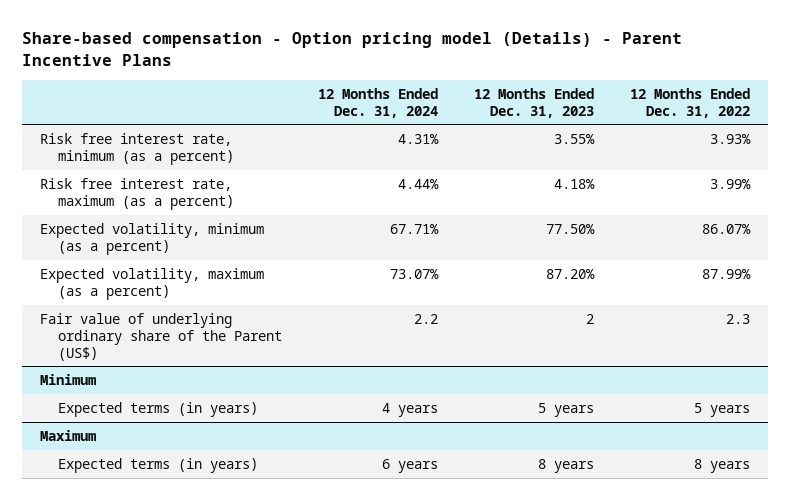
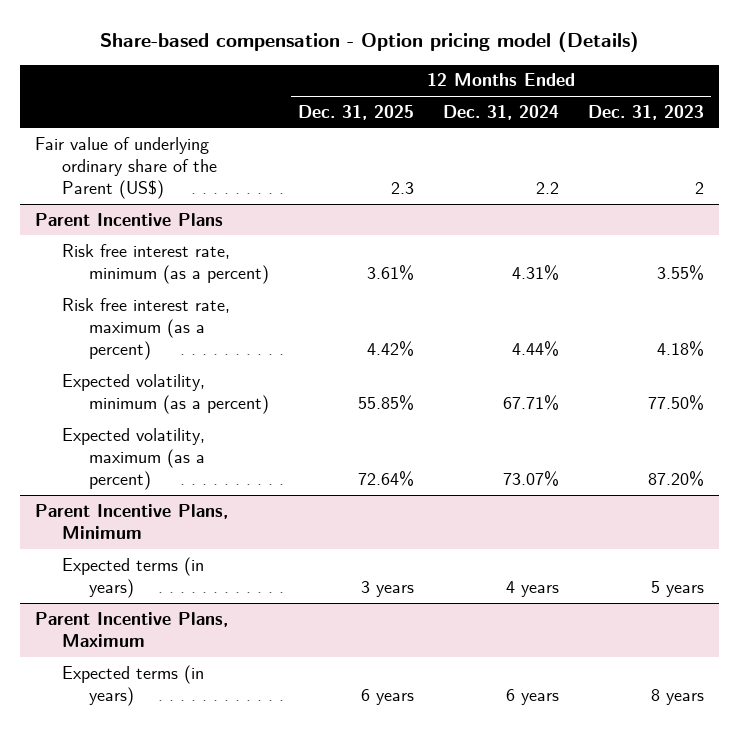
[22,32,683,66] Share-based compensation - Option pricing model (Details) - Parent Incentive Plans -> [99,32,639,53] Share-based compensation - Option pricing model (Details)
[629,87,750,118] 12 Months Ended Dec. 31, 2022 -> none
none -> [298,104,415,120] Dec. 31, 2025
[40,312,283,361] Fair value of underlying ordinary share of the Parent (US$) -> [34,136,218,200] Fair value of underlying ordinary share of the Parent (US$)
none -> [34,212,223,226] Parent Incentive Plans
[40,373,97,385] Minimum -> none
none -> [34,503,228,539] Parent Incentive Plans, Minimum
[40,429,97,441] Maximum -> none
none -> [34,611,228,647] Parent Incentive Plans, Maximum

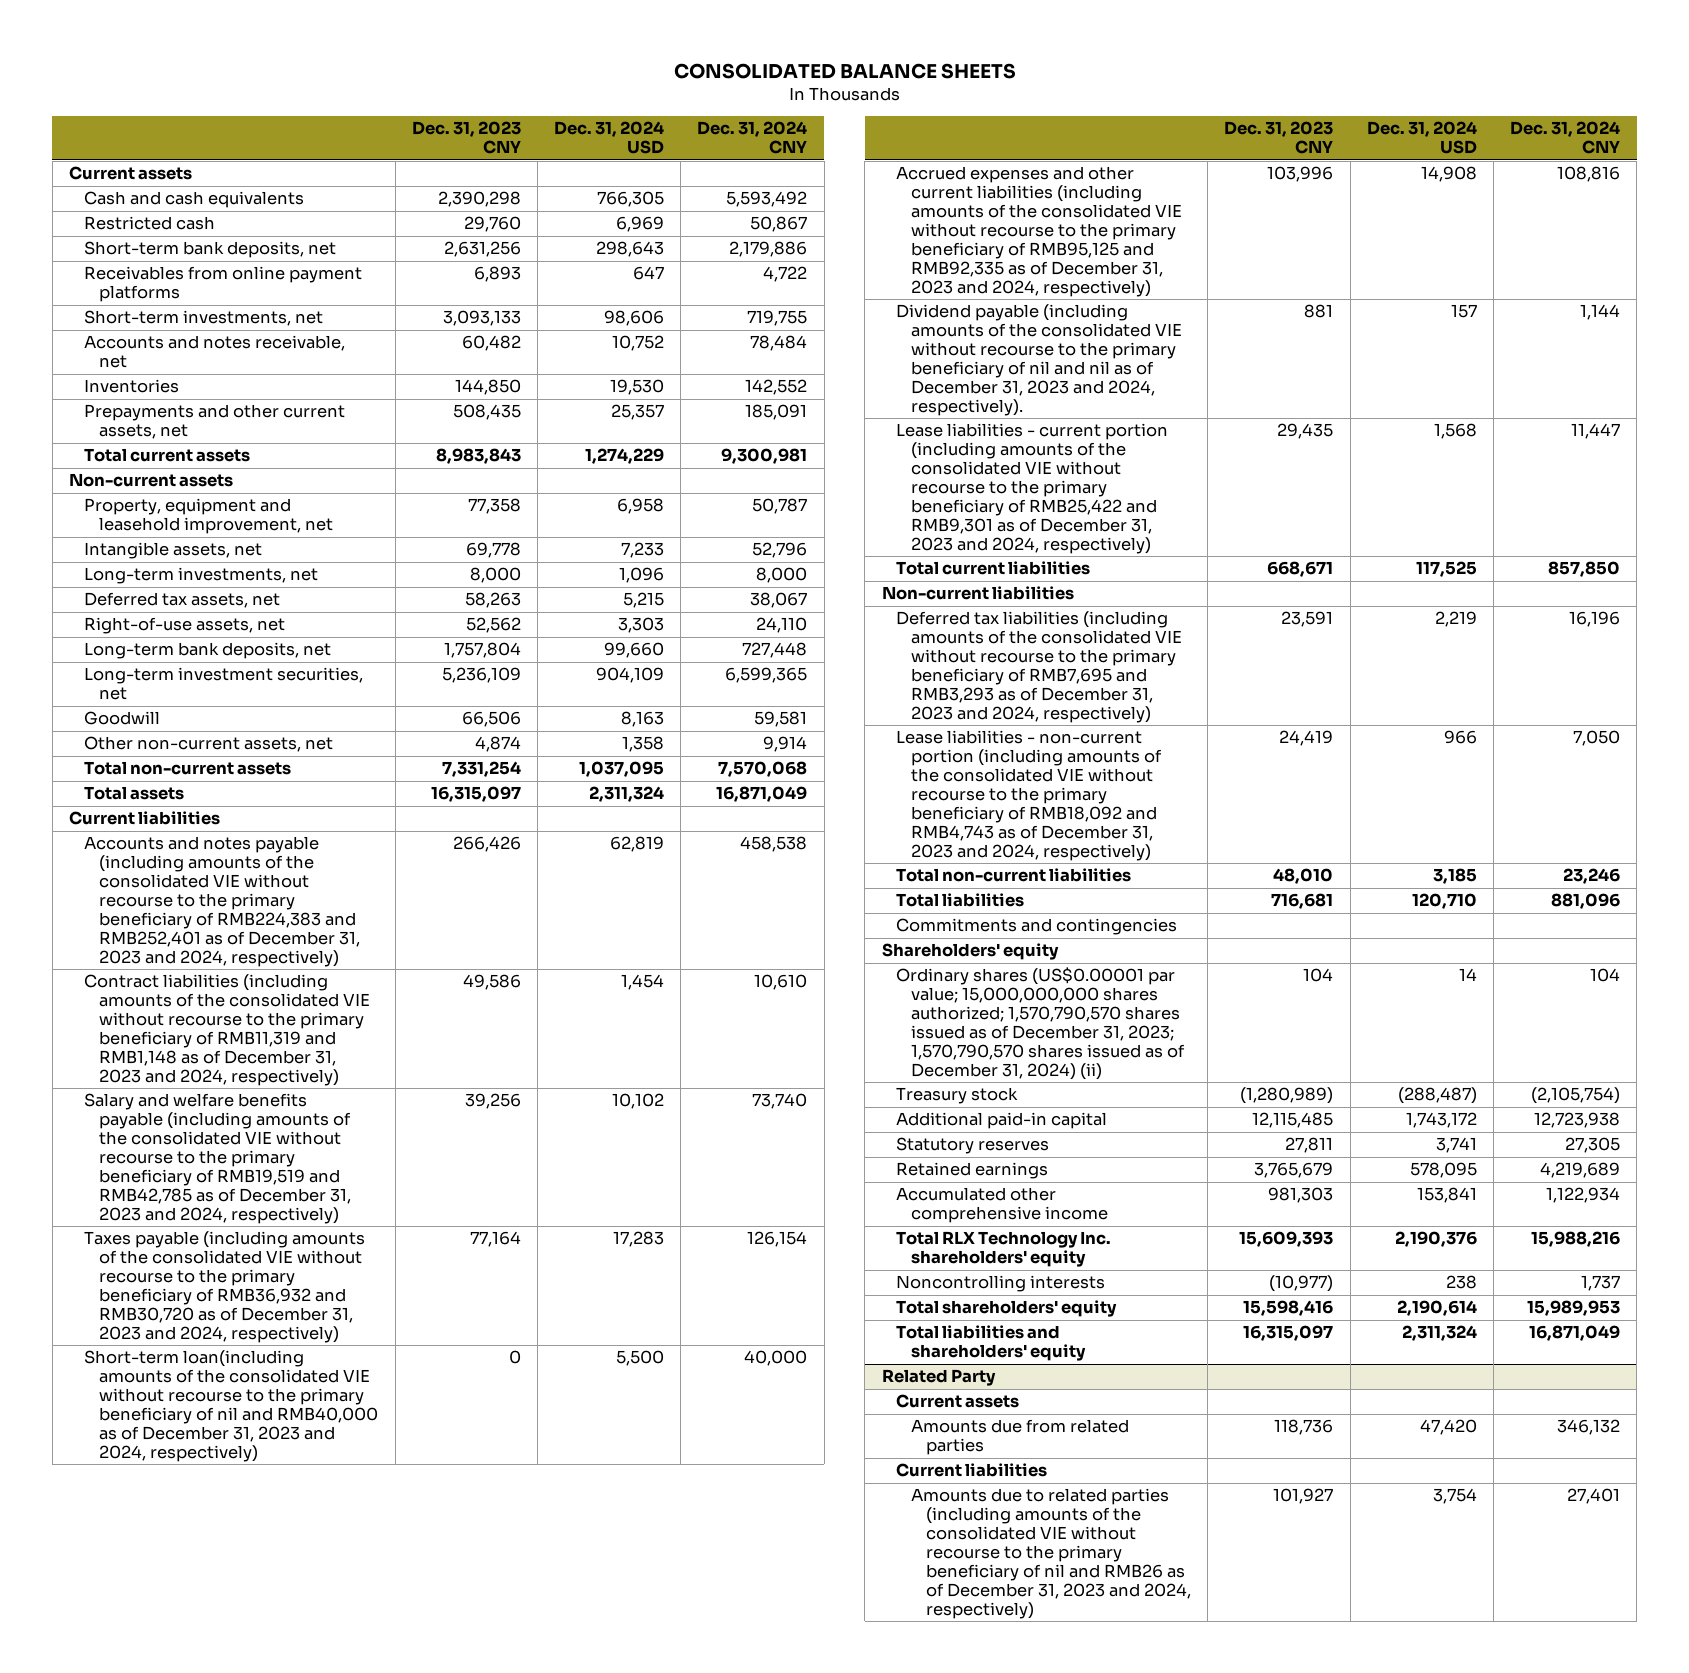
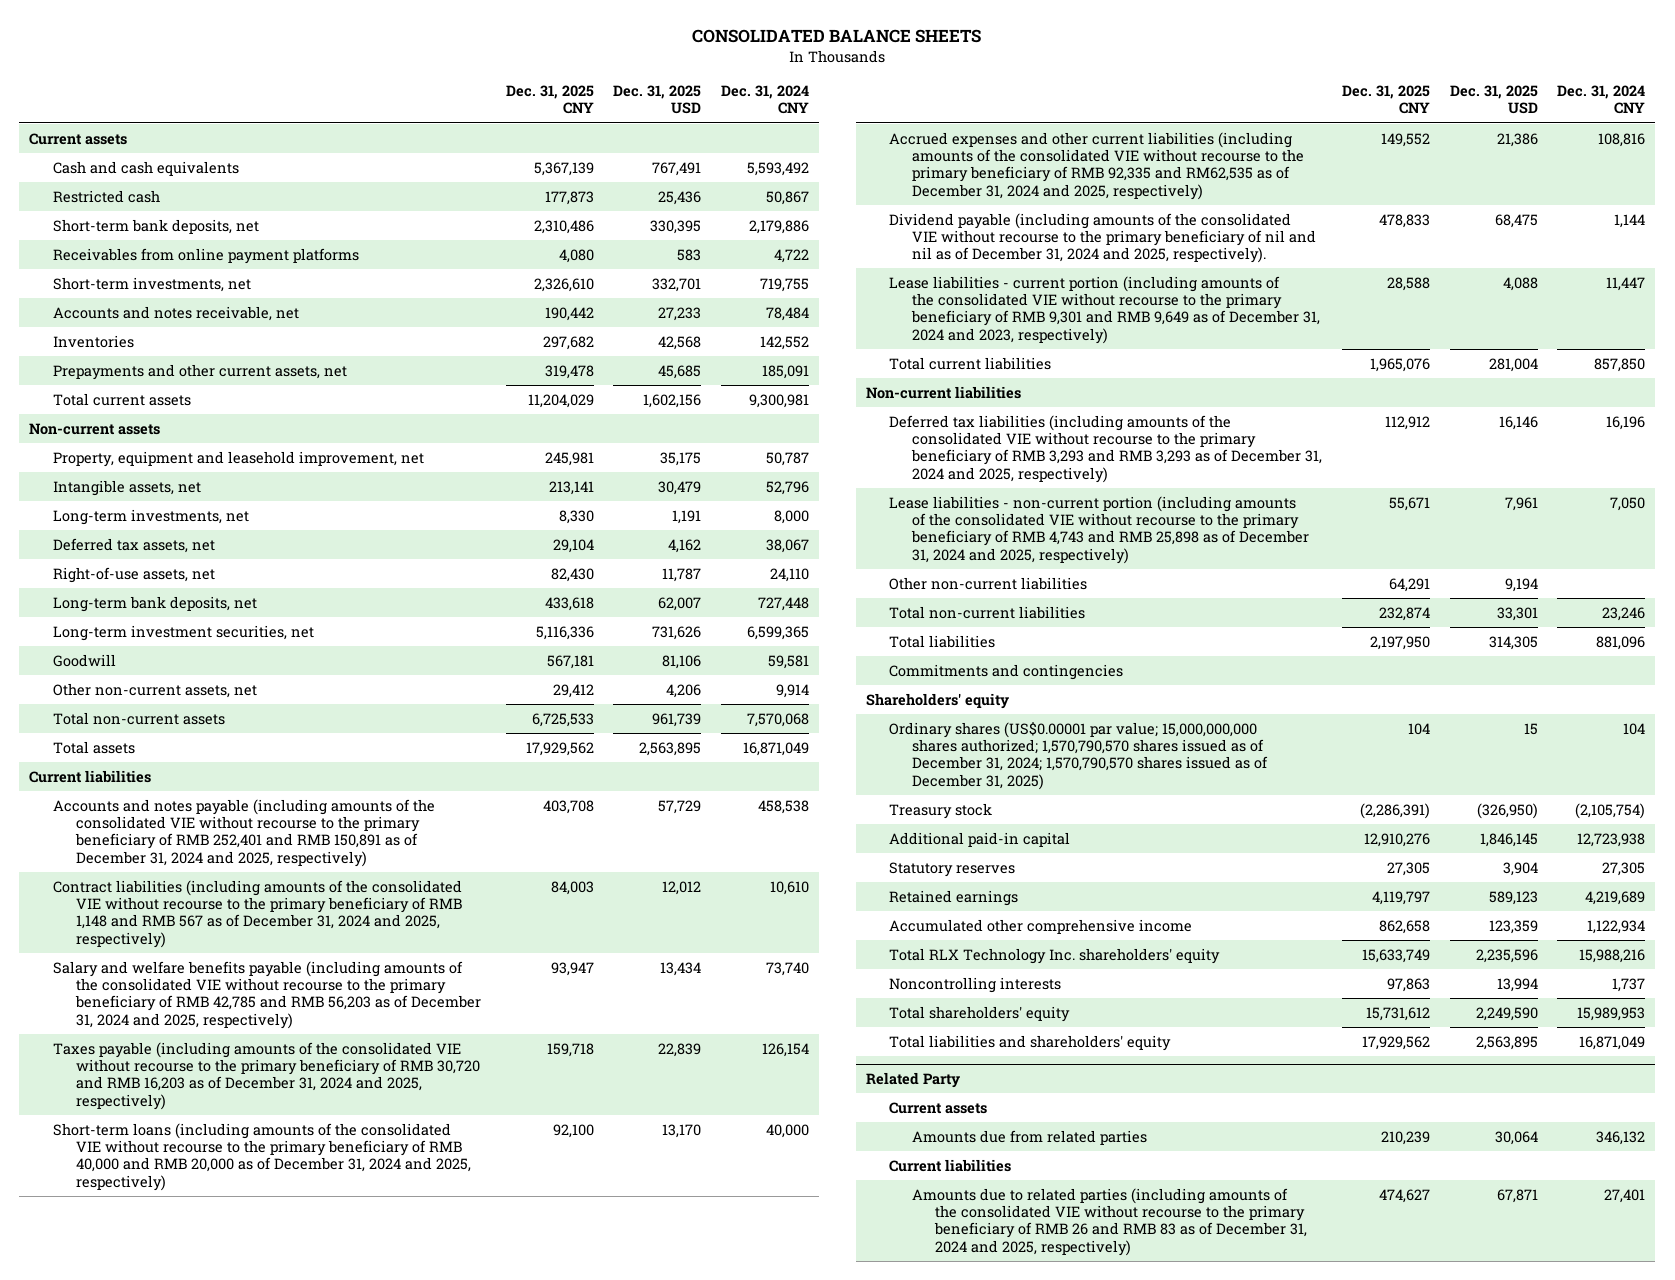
[411,121,521,155] Dec. 31, 2023 CNY -> none
[554,121,665,155] Dec. 31, 2024 USD -> none
none -> [505,85,594,115] Dec. 31, 2025 CNY
none -> [613,85,702,115] Dec. 31, 2025 USD
[83,836,360,968] Accounts and notes payable (including amounts of the consolidated VIE without recourse to the primary beneficiary of RMB224,383 and RMB252,401 as of December 31, 2023 and 2024, respectively) -> [52,798,435,867] Accounts and notes payable (including amounts of the consolidated VIE without recourse to the primary beneficiary of RMB 252,401 and RMB 150,891 as of December 31, 2024 and 2025, respectively)
[83,974,370,1087] Contract liabilities (including amounts of the consolidated VIE without recourse to the primary beneficiary of RMB11,319 and RMB1,148 as of December 31, 2023 and 2024, respectively) -> [52,879,462,948] Contract liabilities (including amounts of the consolidated VIE without recourse to the primary beneficiary of RMB 1,148 and RMB 567 as of December 31, 2024 and 2025, respectively)
[83,1093,351,1225] Salary and welfare benefits payable (including amounts of the consolidated VIE without recourse to the primary beneficiary of RMB19,519 and RMB42,785 as of December 31, 2023 and 2024, respectively) -> [52,960,481,1029] Salary and welfare benefits payable (including amounts of the consolidated VIE without recourse to the primary beneficiary of RMB 42,785 and RMB 56,203 as of December 31, 2024 and 2025, respectively)
[83,1231,365,1344] Taxes payable (including amounts of the consolidated VIE without recourse to the primary beneficiary of RMB36,932 and RMB30,720 as of December 31, 2023 and 2024, respectively) -> [52,1041,480,1110] Taxes payable (including amounts of the consolidated VIE without recourse to the primary beneficiary of RMB 30,720 and RMB 16,203 as of December 31, 2024 and 2025, respectively)
[83,1350,378,1463] Short-term loan(including amounts of the consolidated VIE without recourse to the primary beneficiary of nil and RMB40,000 as of December 31, 2023 and 2024, respectively) -> [52,1122,471,1191] Short-term loans (including amounts of the consolidated VIE without recourse to the primary beneficiary of RMB 40,000 and RMB 20,000 as of December 31, 2024 and 2025, respectively)
[896,166,1183,298] Accrued expenses and other current liabilities (including amounts of the consolidated VIE without recourse to the primary beneficiary of RMB95,125 and RMB92,335 as of December 31, 2023 and 2024, respectively) -> [888,131,1305,200] Accrued expenses and other current liabilities (including amounts of the consolidated VIE without recourse to the primary beneficiary of RMB 92,335 and RM62,535 as of December 31, 2024 and 2025, respectively)
[896,304,1183,417] Dividend payable (including amounts of the consolidated VIE without recourse to the primary beneficiary of nil and nil as of December 31, 2023 and 2024, respectively). -> [888,212,1317,264] Dividend payable (including amounts of the consolidated VIE without recourse to the primary beneficiary of nil and nil as of December 31, 2024 and 2025, respectively).
[896,423,1169,555] Lease liabilities - current portion (including amounts of the consolidated VIE without recourse to the primary beneficiary of RMB25,422 and RMB9,301 as of December 31, 2023 and 2024, respectively) -> [888,275,1321,344] Lease liabilities - current portion (including amounts of the consolidated VIE without recourse to the primary beneficiary of RMB 9,301 and RMB 9,649 as of December 31, 2024 and 2023, respectively)
[896,611,1183,724] Deferred tax liabilities (including amounts of the consolidated VIE without recourse to the primary beneficiary of RMB7,695 and RMB3,293 as of December 31, 2023 and 2024, respectively) -> [888,414,1323,483] Deferred tax liabilities (including amounts of the consolidated VIE without recourse to the primary beneficiary of RMB 3,293 and RMB 3,293 as of December 31, 2024 and 2025, respectively)
[896,730,1163,862] Lease liabilities - non-current portion (including amounts of the consolidated VIE without recourse to the primary beneficiary of RMB18,092 and RMB4,743 as of December 31, 2023 and 2024, respectively) -> [888,495,1310,564] Lease liabilities - non-current portion (including amounts of the consolidated VIE without recourse to the primary beneficiary of RMB 4,743 and RMB 25,898 as of December 31, 2024 and 2025, respectively)
none -> [888,576,1087,590] Other non-current liabilities
[896,967,1186,1081] Ordinary shares (US$0.00001 par value; 15,000,000,000 shares authorized; 1,570,790,570 shares issued as of December 31, 2023; 1,570,790,570 shares issued as of December 31, 2024) (ii) -> [888,721,1269,790] Ordinary shares (US$0.00001 par value; 15,000,000,000 shares authorized; 1,570,790,570 shares issued as of December 31, 2024; 1,570,790,570 shares issued as of December 31, 2025)
[911,1488,1192,1620] Amounts due to related parties (including amounts of the consolidated VIE without recourse to the primary beneficiary of nil and RMB26 as of December 31, 2023 and 2024, respectively) -> [912,1187,1308,1256] Amounts due to related parties (including amounts of the consolidated VIE without recourse to the primary beneficiary of RMB 26 and RMB 83 as of December 31, 2024 and 2025, respectively)

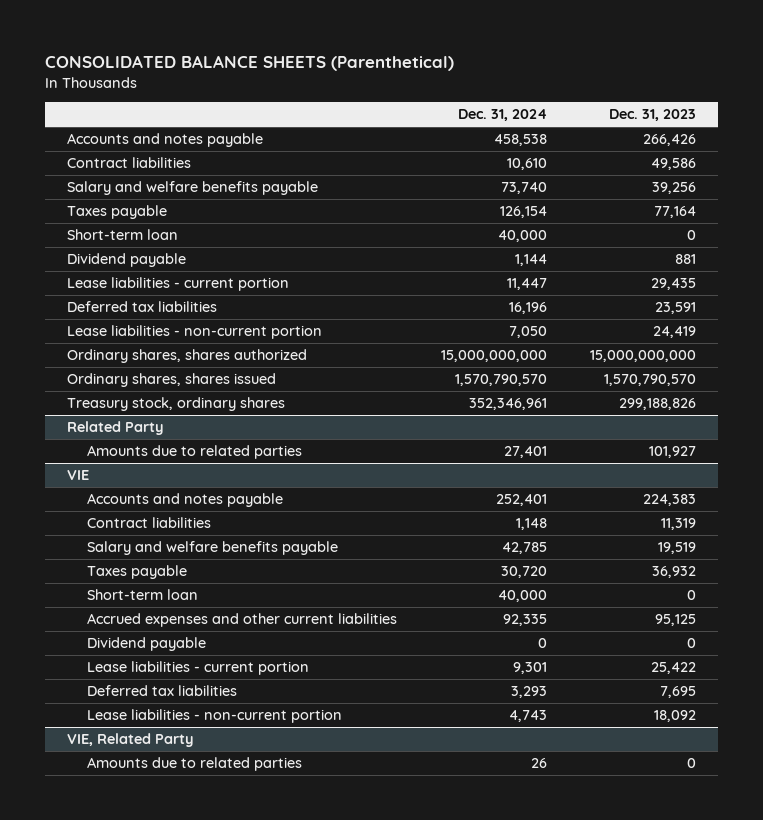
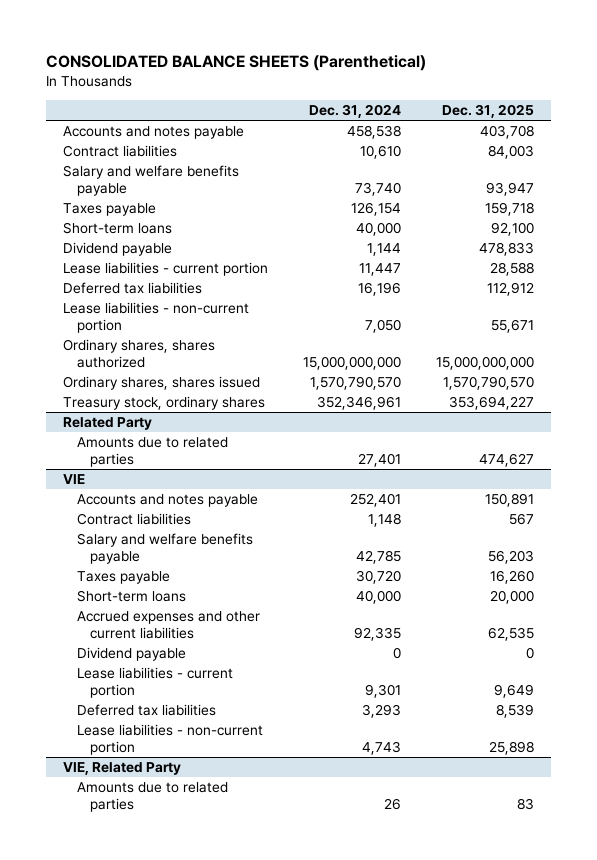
[609,109,697,122] Dec. 31, 2023 -> none
none -> [442,103,535,118] Dec. 31, 2025
[66,229,178,241] Short-term loan -> [63,222,173,235] Short-term loans
[86,589,198,601] Short-term loan -> [76,590,186,603] Short-term loans

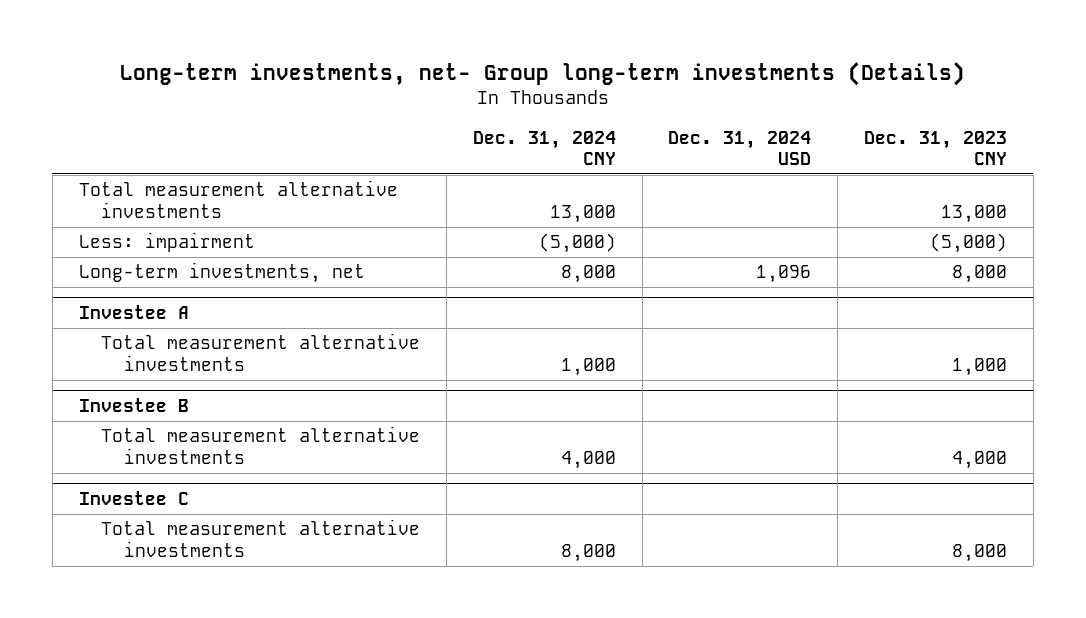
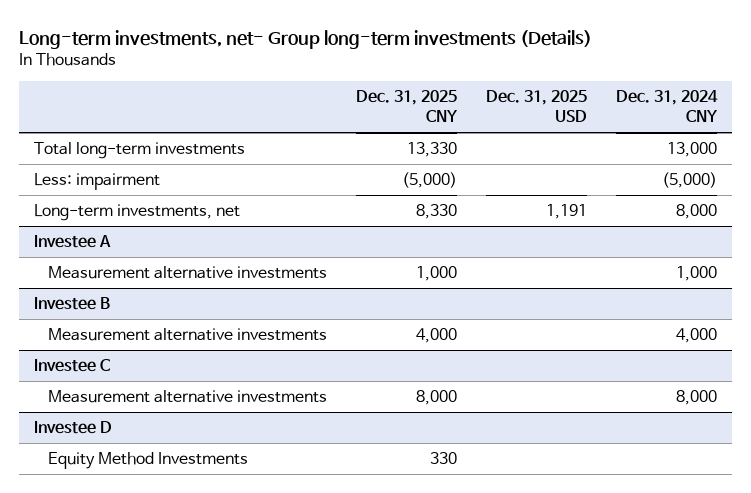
[668,130,812,165] Dec. 31, 2024 USD -> none
[864,130,1008,165] Dec. 31, 2023 CNY -> none
none -> [356,90,459,123] Dec. 31, 2025 CNY
none -> [486,90,588,123] Dec. 31, 2025 USD
[78,180,398,218] Total measurement alternative investments -> none
none -> [33,142,245,160] Total long-term investments
[101,333,421,371] Total measurement alternative investments -> [48,266,328,280] Measurement alternative investments
[101,426,421,464] Total measurement alternative investments -> [48,328,328,342] Measurement alternative investments
[101,519,421,557] Total measurement alternative investments -> [48,390,328,404] Measurement alternative investments
none -> [33,421,112,435] Investee D
none -> [48,452,249,470] Equity Method Investments

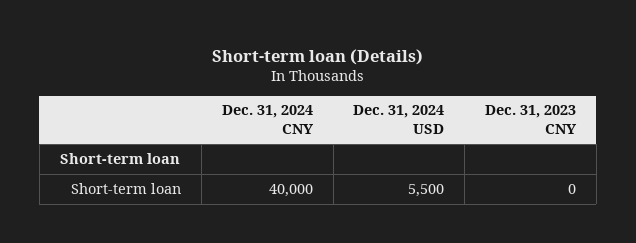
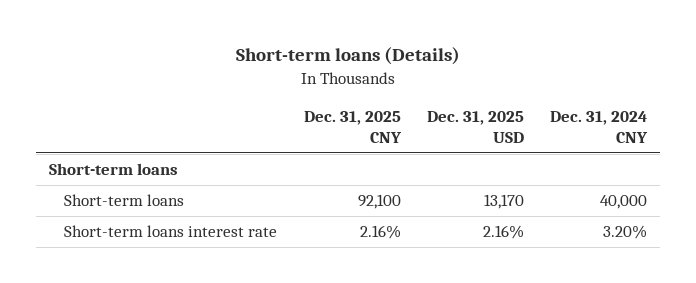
[211,48,423,65] Short-term loan (Details) -> [235,47,460,66] Short-term loans (Details)
[353,105,445,134] Dec. 31, 2024 USD -> none
[485,105,578,134] Dec. 31, 2023 CNY -> none
none -> [303,110,402,143] Dec. 31, 2025 CNY
none -> [426,110,524,143] Dec. 31, 2025 USD
[59,152,180,164] Short-term loan -> [48,163,178,176] Short-term loans
[70,182,181,194] Short-term loan -> [64,194,185,207] Short-term loans
none -> [64,225,278,238] Short-term loans interest rate

